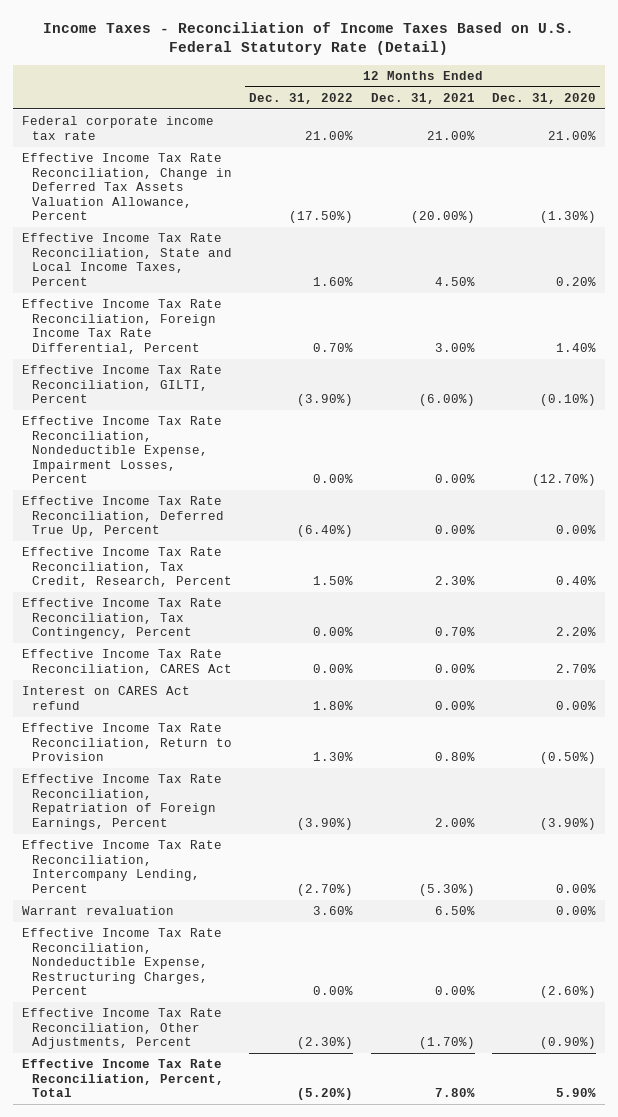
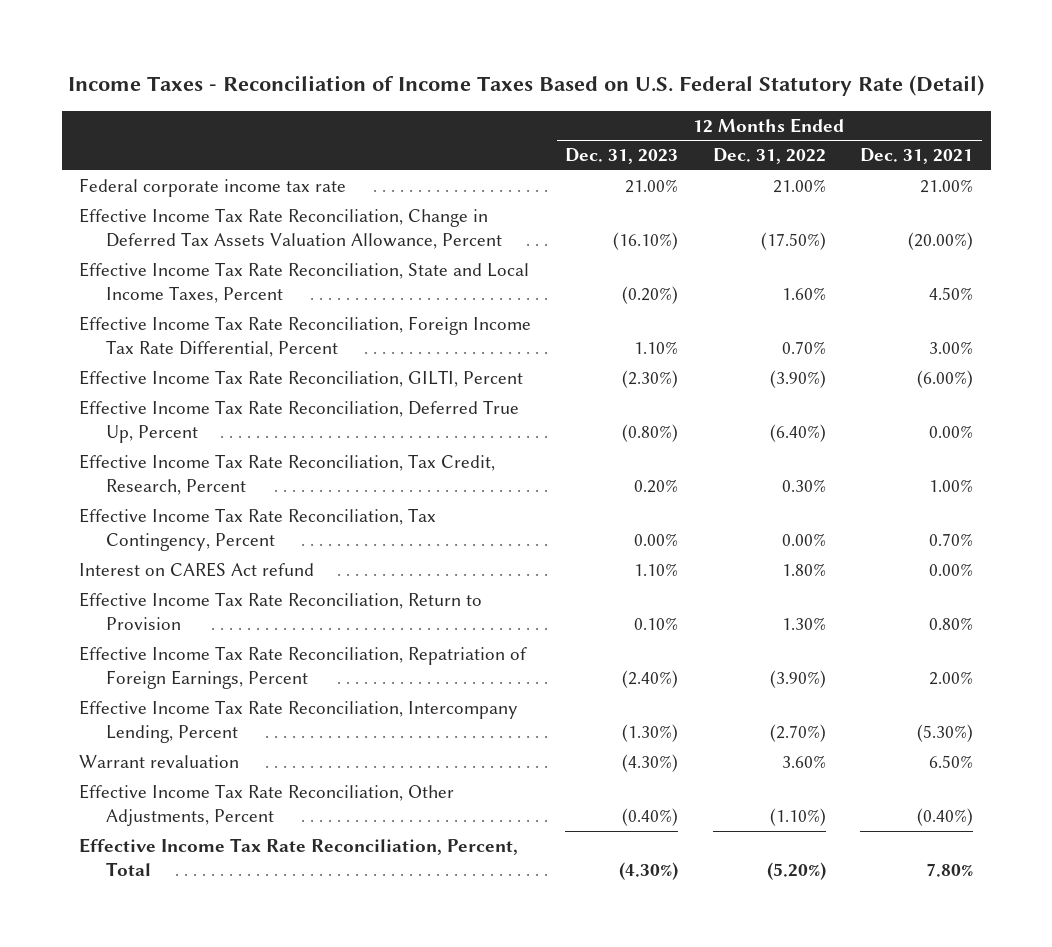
[491,92,596,104] Dec. 31, 2020 -> none
none -> [565,148,679,165] Dec. 31, 2023
[21,416,222,484] Effective Income Tax Rate Reconciliation, Nondeductible Expense, Impairment Losses, Percent -> none
[313,576,354,586] 1.50% -> [781,479,826,493] 0.30%
[434,576,475,586] 2.30% -> [929,479,974,493] 1.00%
[21,649,232,675] Effective Income Tax Rate Reconciliation, CARES Act -> none
[21,928,222,996] Effective Income Tax Rate Reconciliation, Nondeductible Expense, Restructuring Charges, Percent -> none
[297,1037,354,1050] (2.30%) -> [769,808,826,827] (1.10%)
[418,1037,475,1050] (1.70%) -> [917,808,974,827] (0.40%)

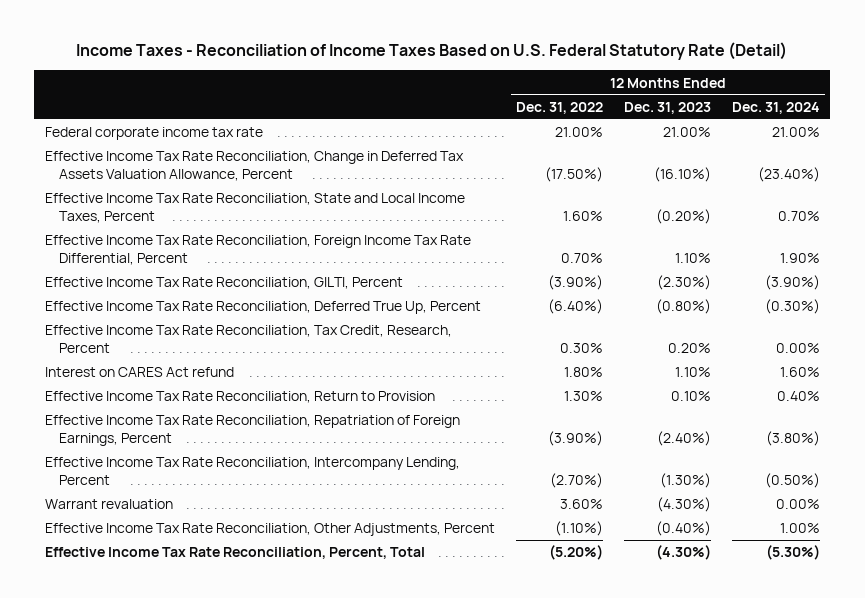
[860,148,974,165] Dec. 31, 2021 -> none
none -> [731,101,820,114] Dec. 31, 2024
[78,508,436,552] Effective Income Tax Rate Reconciliation, Tax Contingency, Percent -> none

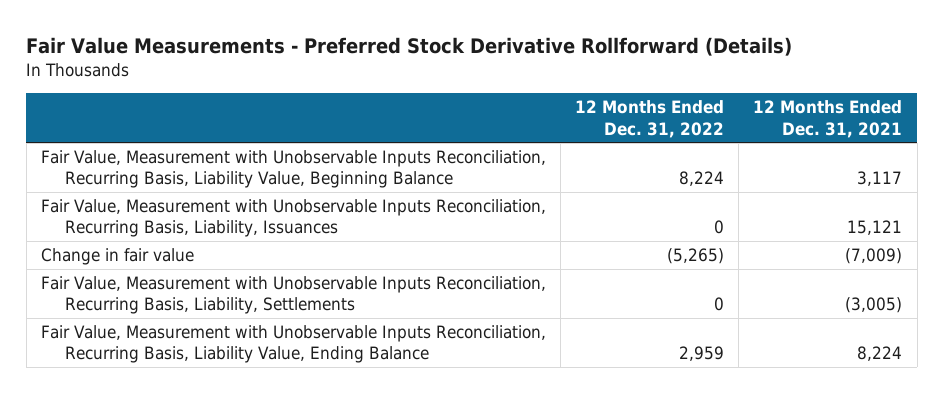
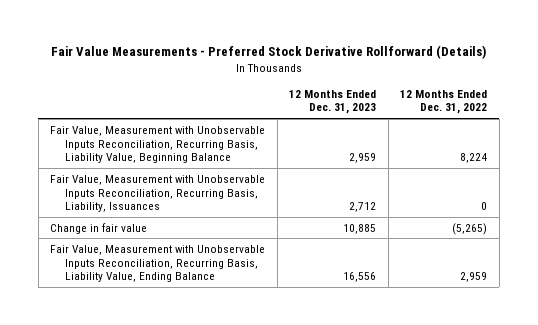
[753,100,903,138] 12 Months Ended Dec. 31, 2021 -> none
none -> [289,89,377,115] 12 Months Ended Dec. 31, 2023
[40,276,546,315] Fair Value, Measurement with Unobservable Inputs Reconciliation, Recurring Basis, Liability, Settlements -> none

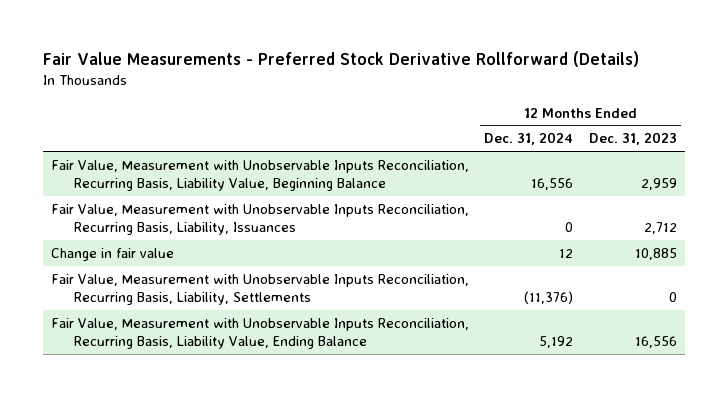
[400,89,488,115] 12 Months Ended Dec. 31, 2022 -> none
none -> [484,132,574,146] Dec. 31, 2024
none -> [50,273,469,306] Fair Value, Measurement with Unobservable Inputs Reconciliation, Recurring Basis, Liability, Settlements

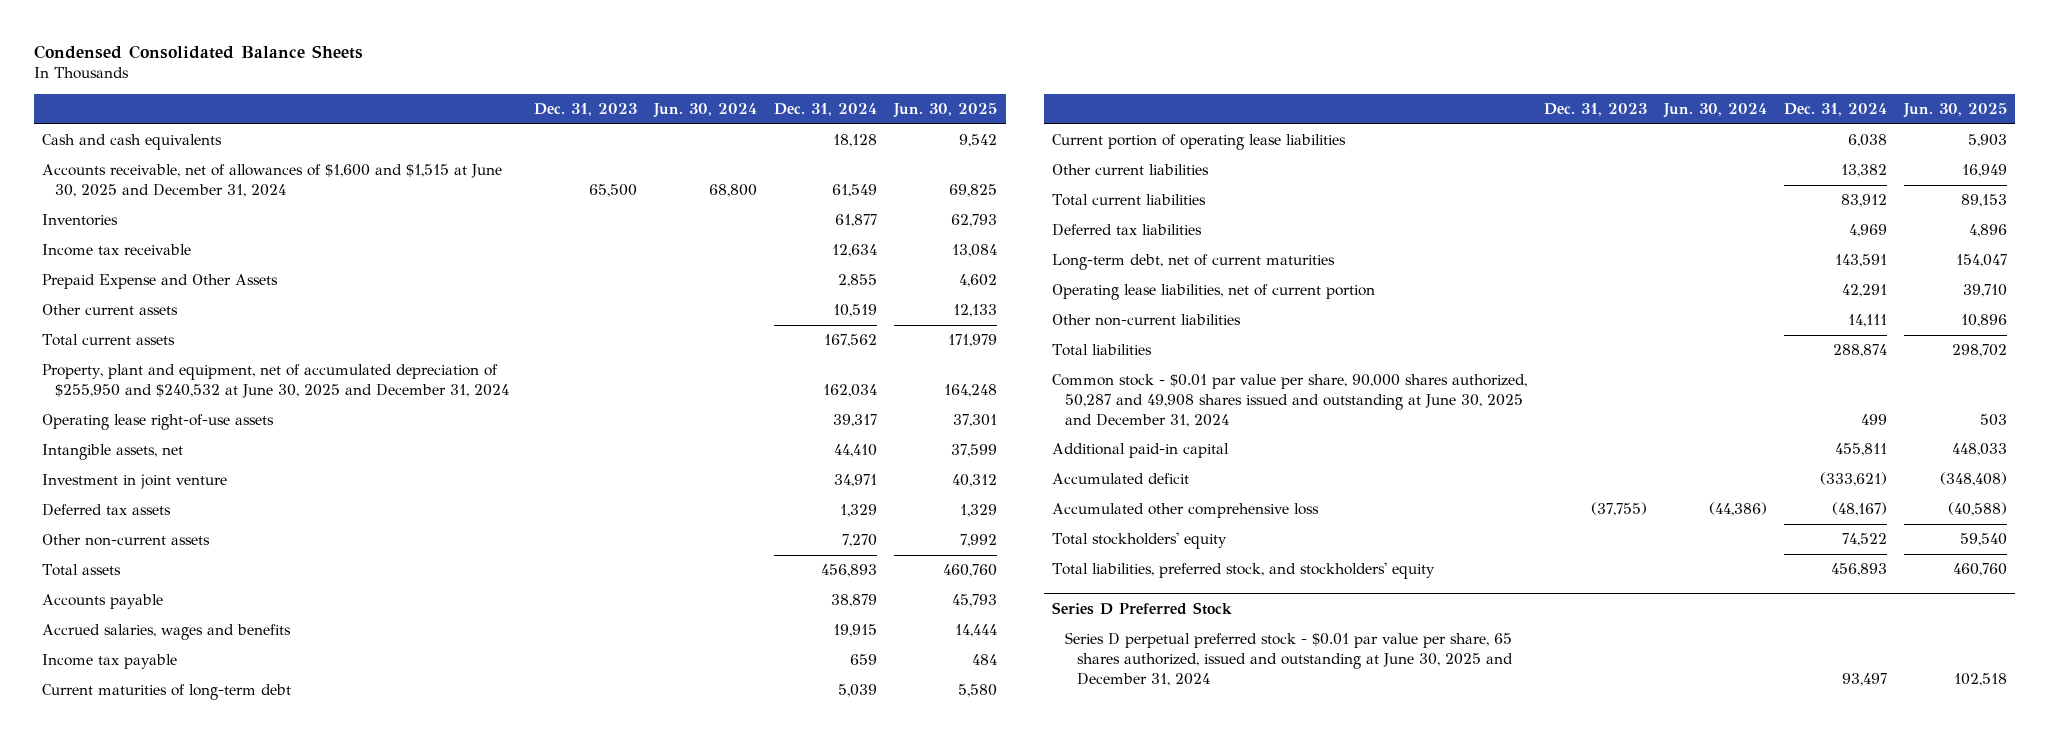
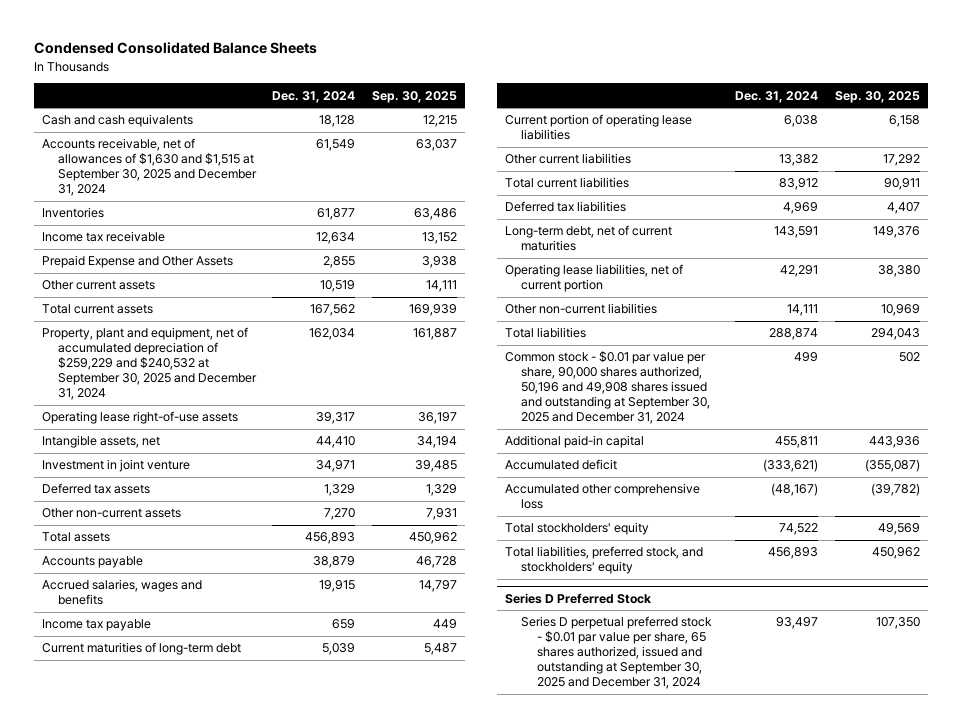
[534,102,638,116] Dec. 31, 2023 -> none
[653,102,758,118] Jun. 30, 2024 -> none
[893,102,998,118] Jun. 30, 2025 -> none
none -> [371,90,457,103] Sep. 30, 2025
[42,164,503,197] Accounts receivable, net of allowances of $1,600 and $1,515 at June 30, 2025 and December 31, 2024 -> [42,138,257,197] Accounts receivable, net of allowances of $1,630 and $1,515 at September 30, 2025 and December 31, 2024
[42,364,509,398] Property, plant and equipment, net of accumulated depreciation of $255,950 and $240,532 at June 30, 2025 and December 31, 2024 -> [42,327,257,401] Property, plant and equipment, net of accumulated depreciation of $259,229 and $240,532 at September 30, 2025 and December 31, 2024
[1052,374,1528,427] Common stock - $0.01 par value per share, 90,000 shares authorized, 50,287 and 49,908 shares issued and outstanding at June 30, 2025 and December 31, 2024 -> [504,351,710,425] Common stock - $0.01 par value per share, 90,000 shares authorized, 50,196 and 49,908 shares issued and outstanding at September 30, 2025 and December 31, 2024
[1064,632,1513,686] Series D perpetual preferred stock - $0.01 par value per share, 65 shares authorized, issued and outstanding at June 30, 2025 and December 31, 2024 -> [520,616,712,690] Series D perpetual preferred stock - $0.01 par value per share, 65 shares authorized, issued and outstanding at September 30, 2025 and December 31, 2024

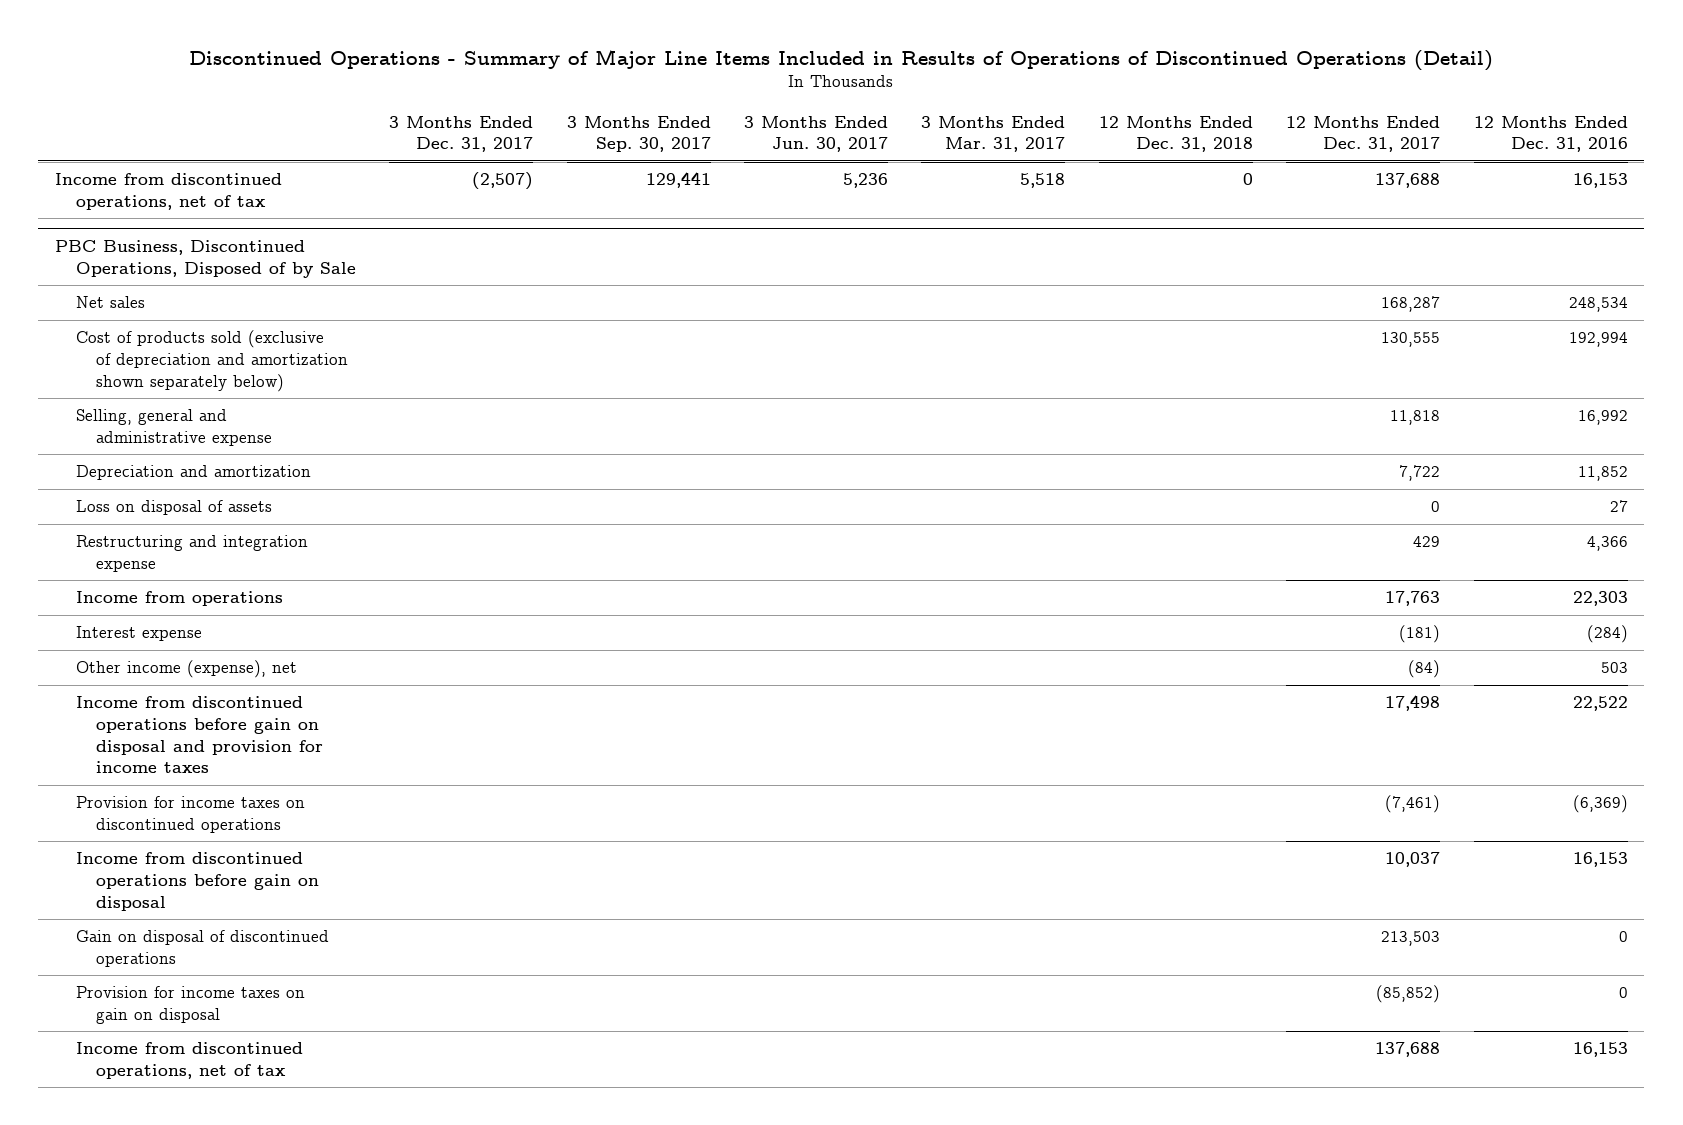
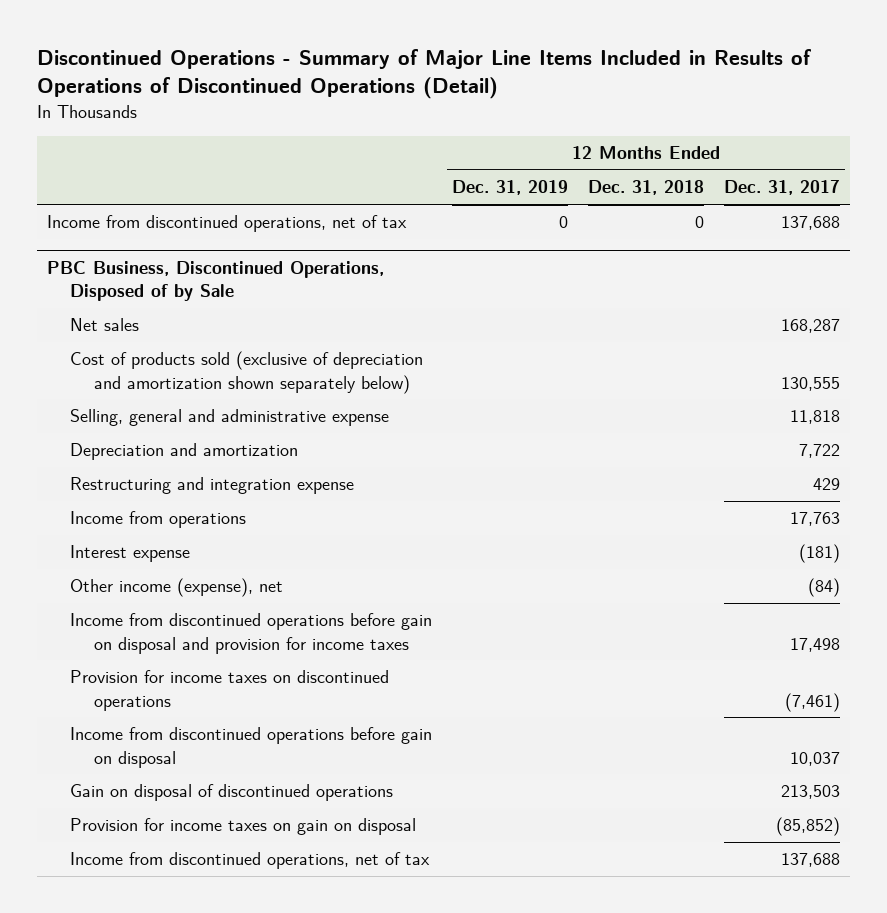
[389,115,534,153] 3 Months Ended Dec. 31, 2017 -> none
[566,115,711,153] 3 Months Ended Sep. 30, 2017 -> none
[744,115,889,153] 3 Months Ended Jun. 30, 2017 -> none
[921,115,1066,153] 3 Months Ended Mar. 31, 2017 -> none
[1473,115,1628,153] 12 Months Ended Dec. 31, 2016 -> none
none -> [452,180,569,196] Dec. 31, 2019
[75,500,272,516] Loss on disposal of assets -> none

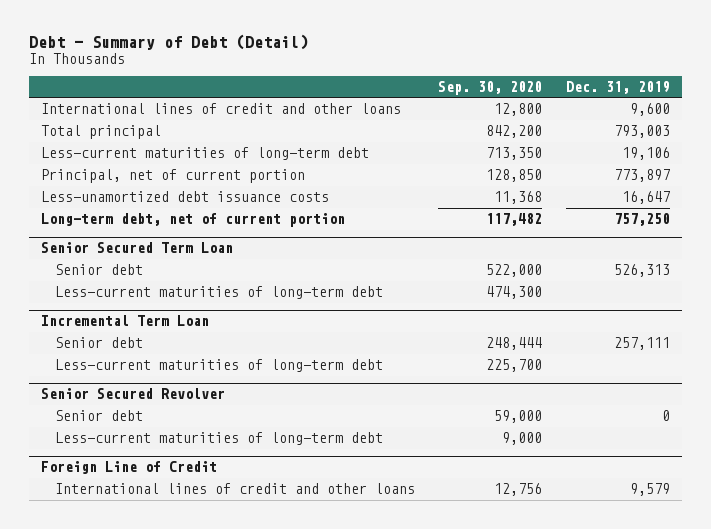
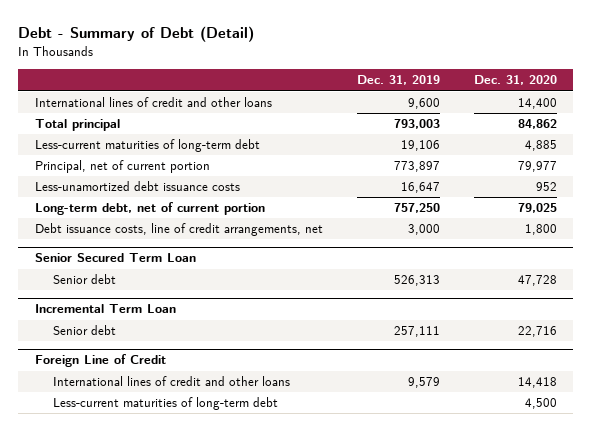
[438,80,543,95] Sep. 30, 2020 -> none
none -> [473,75,557,86] Dec. 31, 2020
none -> [34,223,323,237] Debt issuance costs, line of credit arrangements, net
[54,286,383,300] Less-current maturities of long-term debt -> none
[54,359,383,373] Less-current maturities of long-term debt -> none
[40,388,225,400] Senior Secured Revolver -> none
[54,410,143,422] Senior debt -> none
[54,432,383,446] Less-current maturities of long-term debt -> none
none -> [52,397,278,411] Less-current maturities of long-term debt

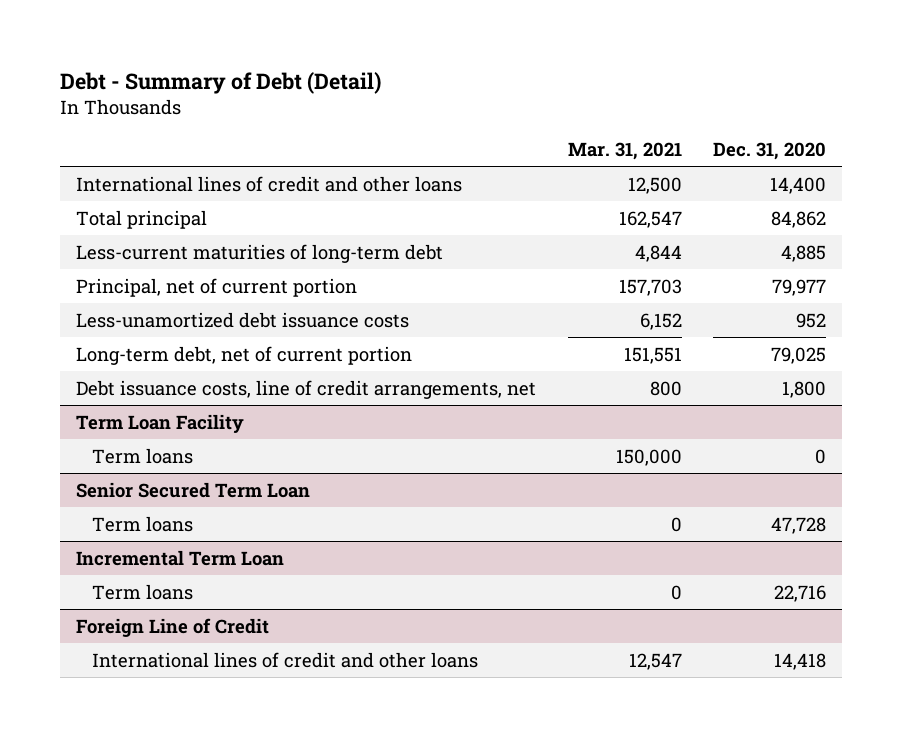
[356,75,440,86] Dec. 31, 2019 -> none
none -> [567,142,682,161] Mar. 31, 2021
none -> [75,413,244,433] Term Loan Facility
none -> [91,447,193,464] Term loans
[52,274,116,285] Senior debt -> [91,515,193,532] Term loans
[52,325,116,336] Senior debt -> [91,583,193,600] Term loans
[52,397,278,411] Less-current maturities of long-term debt -> none

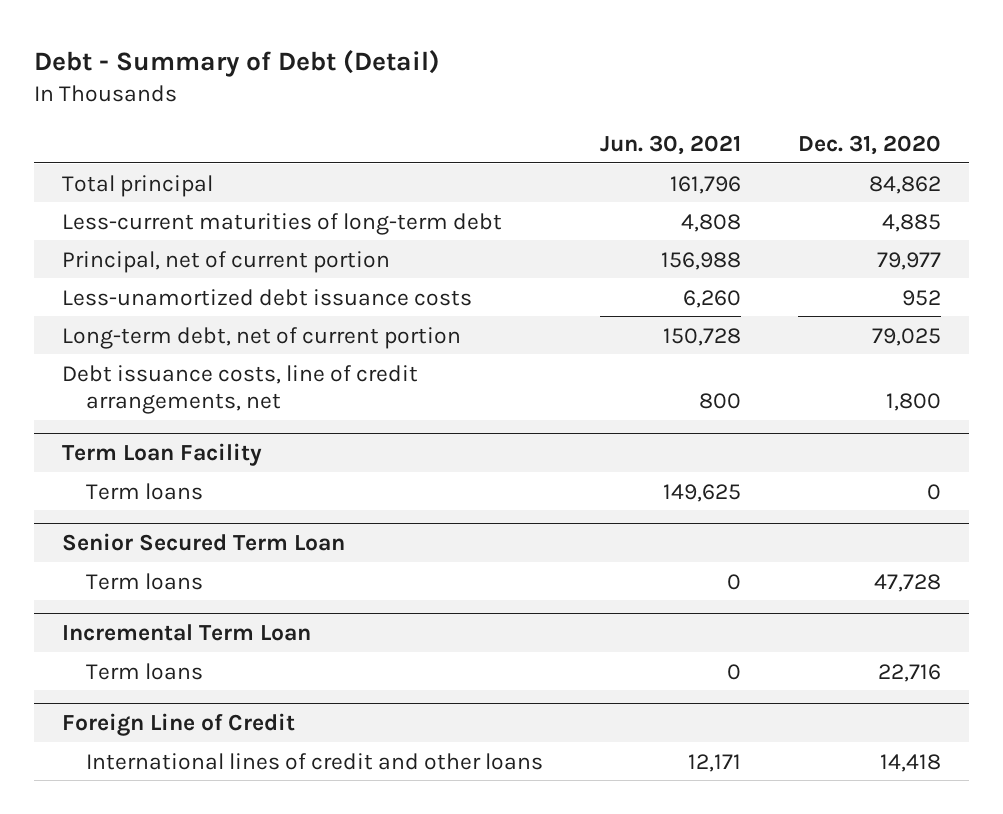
[567,142,682,161] Mar. 31, 2021 -> none
none -> [599,134,741,155] Jun. 30, 2021
[75,175,462,192] International lines of credit and other loans -> none

